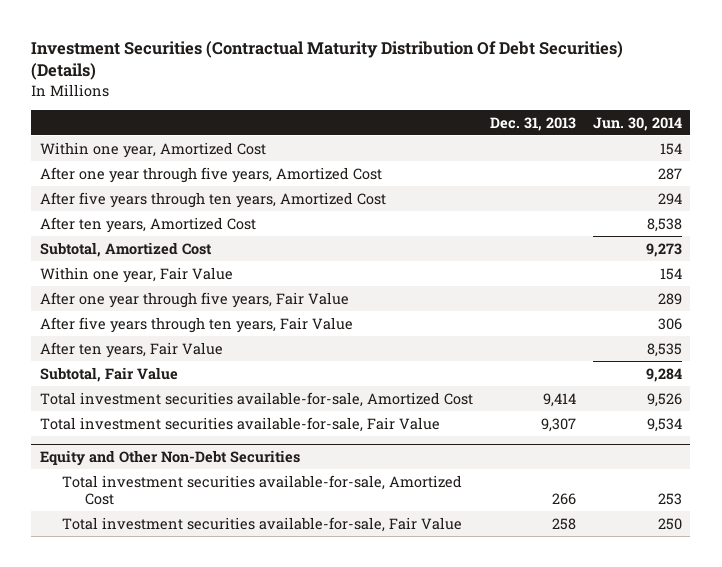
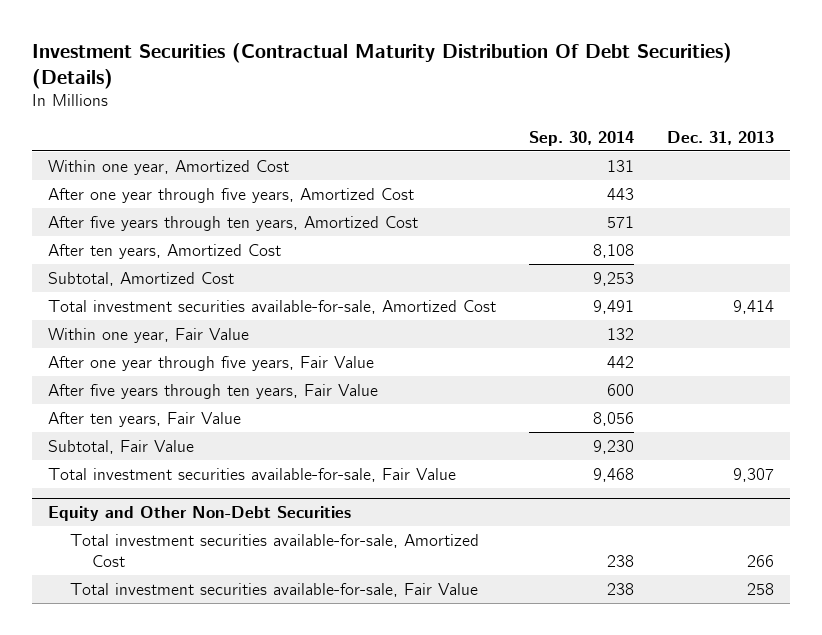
[592,116,682,131] Jun. 30, 2014 -> none
none -> [528,130,634,146] Sep. 30, 2014
[39,391,473,407] Total investment securities available-for-sale, Amortized Cost -> [48,299,497,314] Total investment securities available-for-sale, Amortized Cost

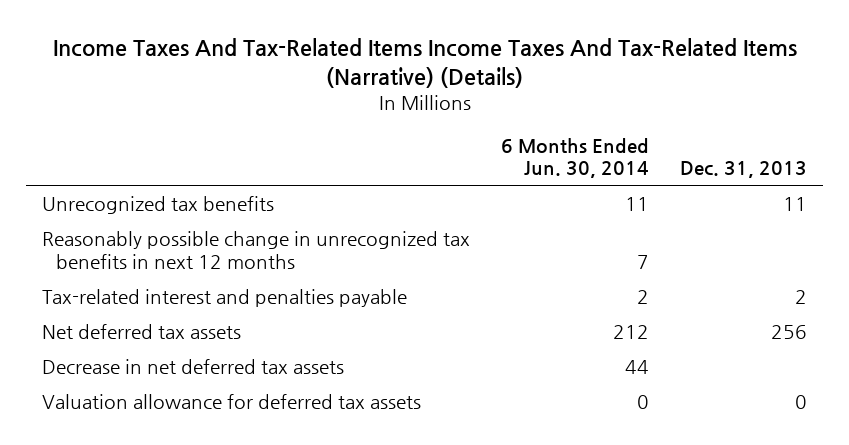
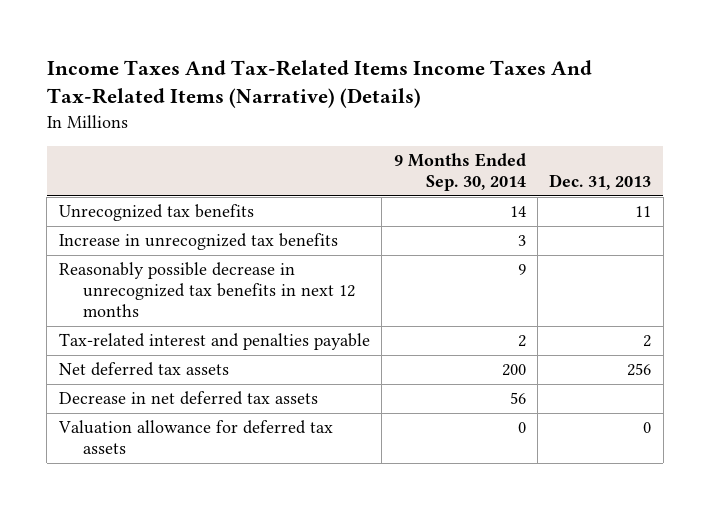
[501,137,650,179] 6 Months Ended Jun. 30, 2014 -> none
none -> [393,153,526,192] 9 Months Ended Sep. 30, 2014
none -> [58,233,338,251] Increase in unrecognized tax benefits
[41,230,470,269] Reasonably possible change in unrecognized tax benefits in next 12 months -> [58,262,356,318] Reasonably possible decrease in unrecognized tax benefits in next 12 months

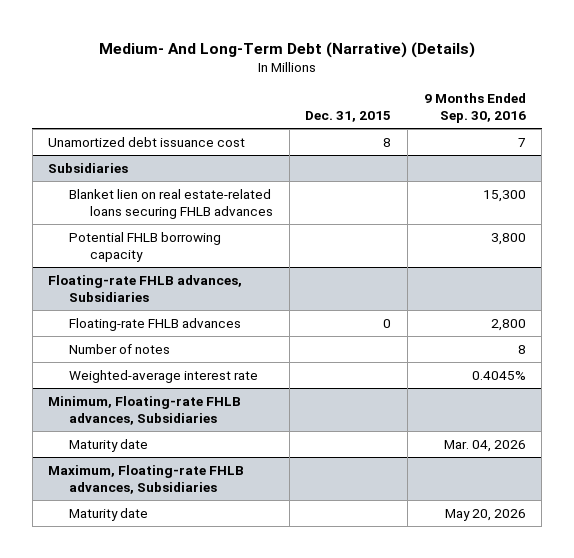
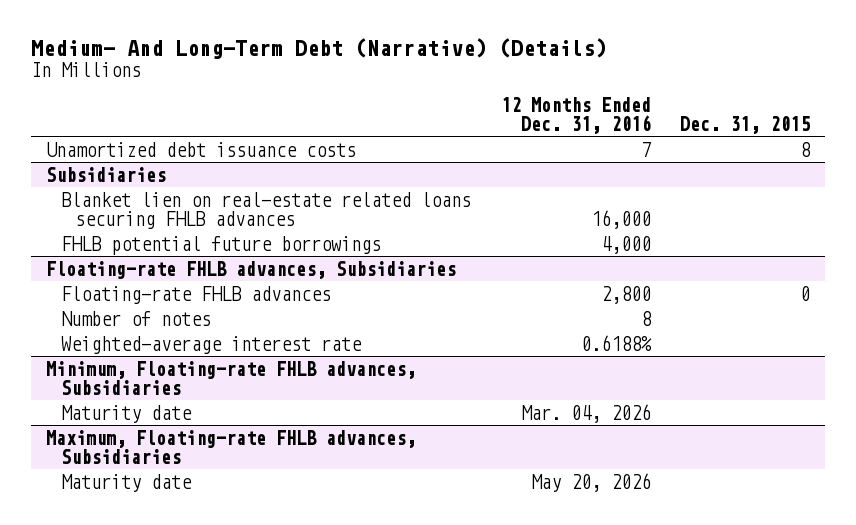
[423,93,526,124] 9 Months Ended Sep. 30, 2016 -> none
none -> [500,97,651,135] 12 Months Ended Dec. 31, 2016
[48,136,246,147] Unamortized debt issuance cost -> [46,141,357,157] Unamortized debt issuance costs
[69,188,274,219] Blanket lien on real estate-related loans securing FHLB advances -> [60,191,471,229] Blanket lien on real-estate related loans securing FHLB advances
[69,231,222,262] Potential FHLB borrowing capacity -> [60,235,381,255] FHLB potential future borrowings

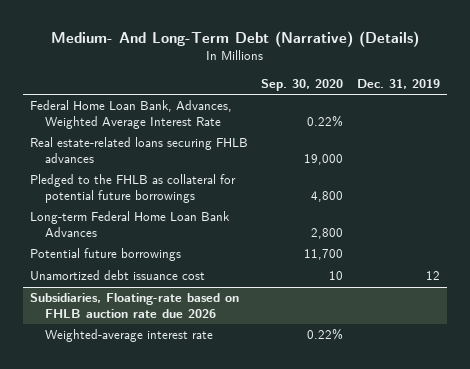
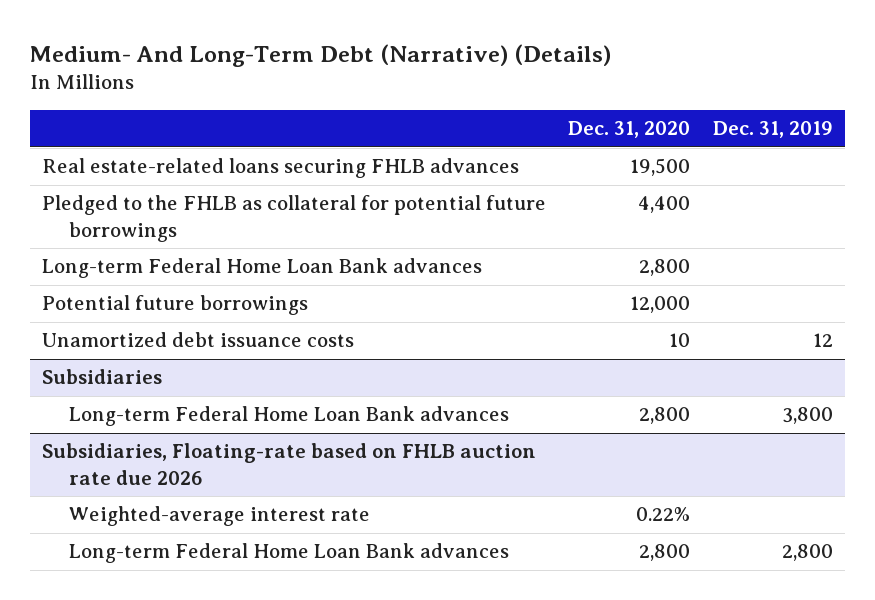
[261,78,344,91] Sep. 30, 2020 -> none
none -> [568,121,691,139] Dec. 31, 2020
[29,100,232,129] Federal Home Loan Bank, Advances, Weighted Average Interest Rate -> none
[29,211,230,237] Long-term Federal Home Loan Bank Advances -> [41,258,482,279] Long-term Federal Home Loan Bank advances
[29,270,205,281] Unamortized debt issuance cost -> [41,332,354,348] Unamortized debt issuance costs
none -> [41,369,162,385] Subsidiaries
none -> [69,406,510,427] Long-term Federal Home Loan Bank advances
none -> [69,543,510,564] Long-term Federal Home Loan Bank advances

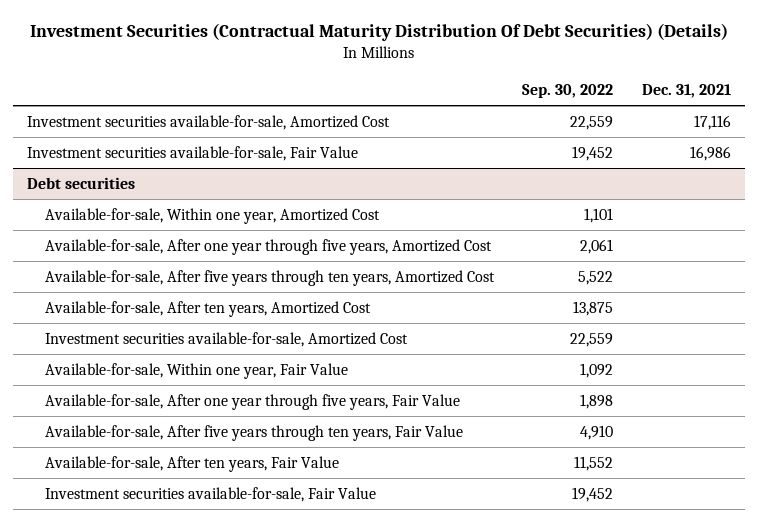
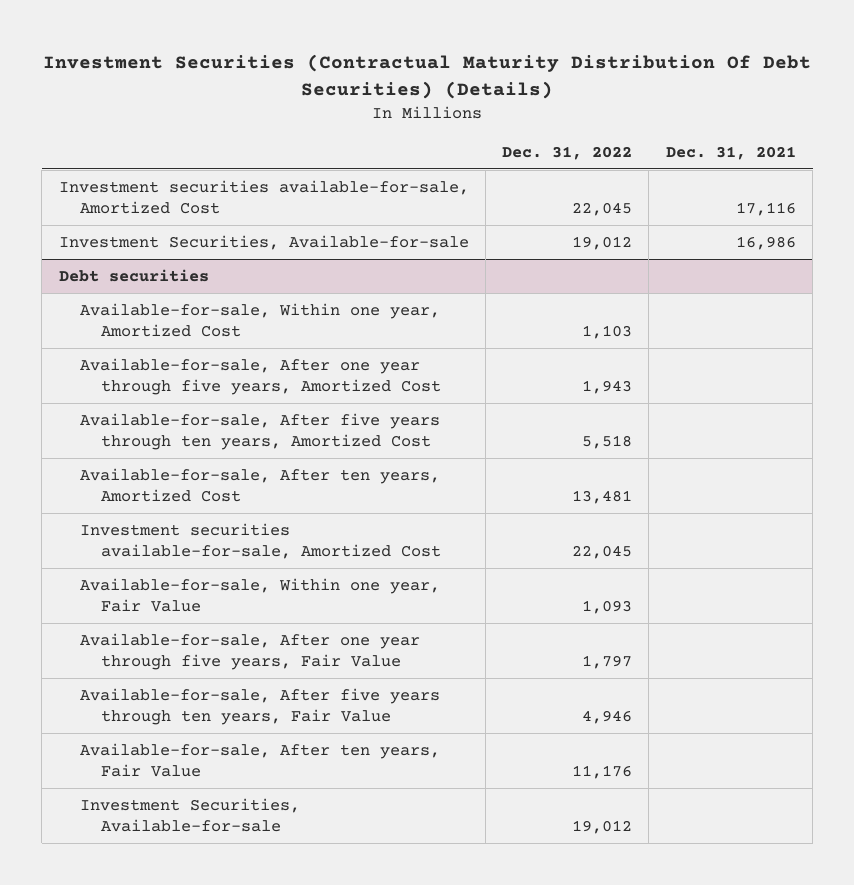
[522,83,614,98] Sep. 30, 2022 -> none
none -> [502,146,633,161] Dec. 31, 2022
[26,145,358,161] Investment securities available-for-sale, Fair Value -> [58,234,469,250] Investment Securities, Available-for-sale
[45,486,377,502] Investment securities available-for-sale, Fair Value -> [79,797,300,833] Investment Securities, Available-for-sale

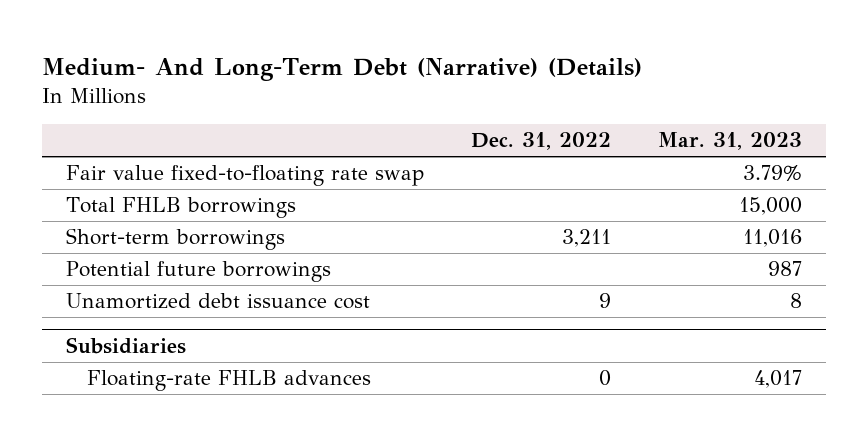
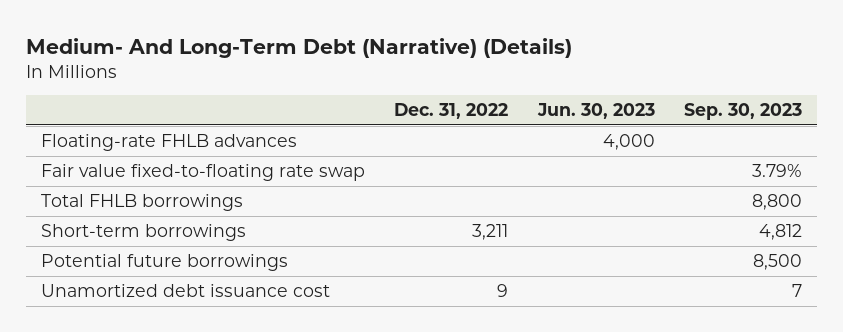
[657,132,802,151] Mar. 31, 2023 -> none
none -> [536,103,655,120] Jun. 30, 2023
none -> [684,103,803,121] Sep. 30, 2023
none -> [41,133,298,151] Floating-rate FHLB advances
[65,337,186,355] Subsidiaries -> none
[86,370,371,392] Floating-rate FHLB advances -> none

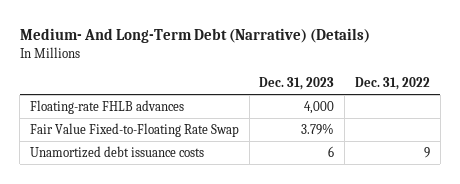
[536,103,655,120] Jun. 30, 2023 -> none
[684,103,803,121] Sep. 30, 2023 -> none
none -> [259,77,335,91] Dec. 31, 2023
[41,193,244,211] Total FHLB borrowings -> none
[41,223,247,241] Short-term borrowings -> none
[41,253,289,271] Potential future borrowings -> none
[41,163,366,181] Fair value fixed-to-floating rate swap -> [29,122,239,137] Fair Value Fixed-to-Floating Rate Swap
[41,283,331,297] Unamortized debt issuance cost -> [29,145,204,158] Unamortized debt issuance costs

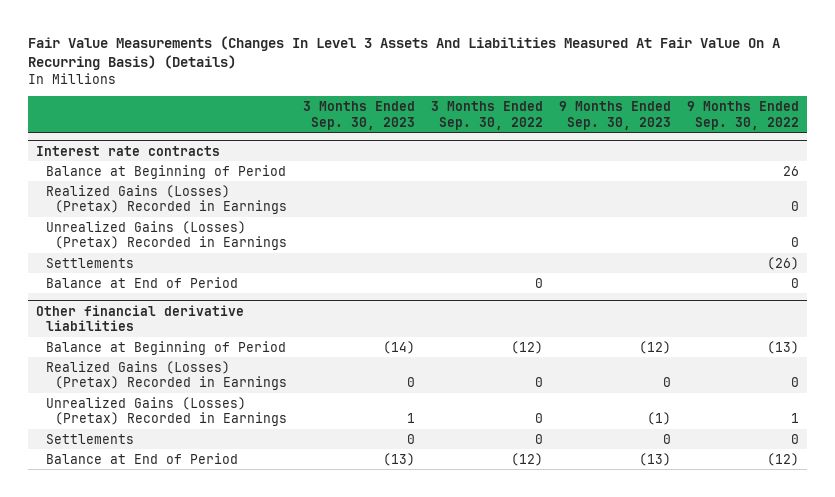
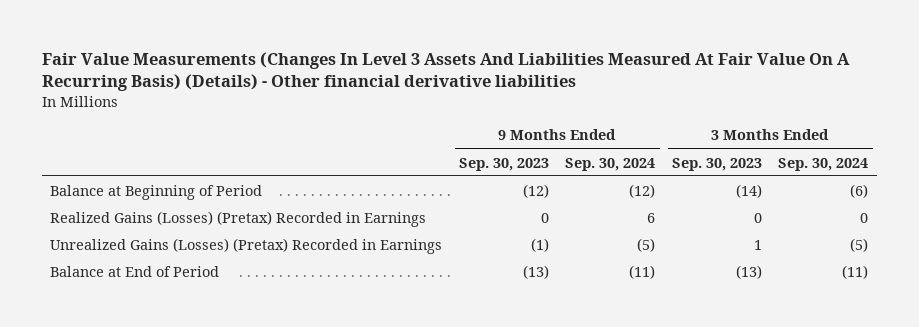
[28,35,781,70] Fair Value Measurements (Changes In Level 3 Assets And Liabilities Measured At Fair Value On A Recurring Basis) (Details) -> [42,51,851,92] Fair Value Measurements (Changes In Level 3 Assets And Liabilities Measured At Fair Value On A Recurring Basis) (Details) - Other financial derivative liabilities
[431,100,544,130] 3 Months Ended Sep. 30, 2022 -> none
[686,100,799,130] 9 Months Ended Sep. 30, 2022 -> none
none -> [565,157,656,171] Sep. 30, 2024
none -> [778,157,869,171] Sep. 30, 2024
[36,145,221,156] Interest rate contracts -> none
[45,164,286,179] Balance at Beginning of Period -> none
[45,184,288,215] Realized Gains (Losses) (Pretax) Recorded in Earnings -> none
[45,220,288,251] Unrealized Gains (Losses) (Pretax) Recorded in Earnings -> none
[45,257,134,268] Settlements -> none
[45,276,238,288] Balance at End of Period -> none
[36,304,245,332] Other financial derivative liabilities -> none
[45,433,134,444] Settlements -> none

